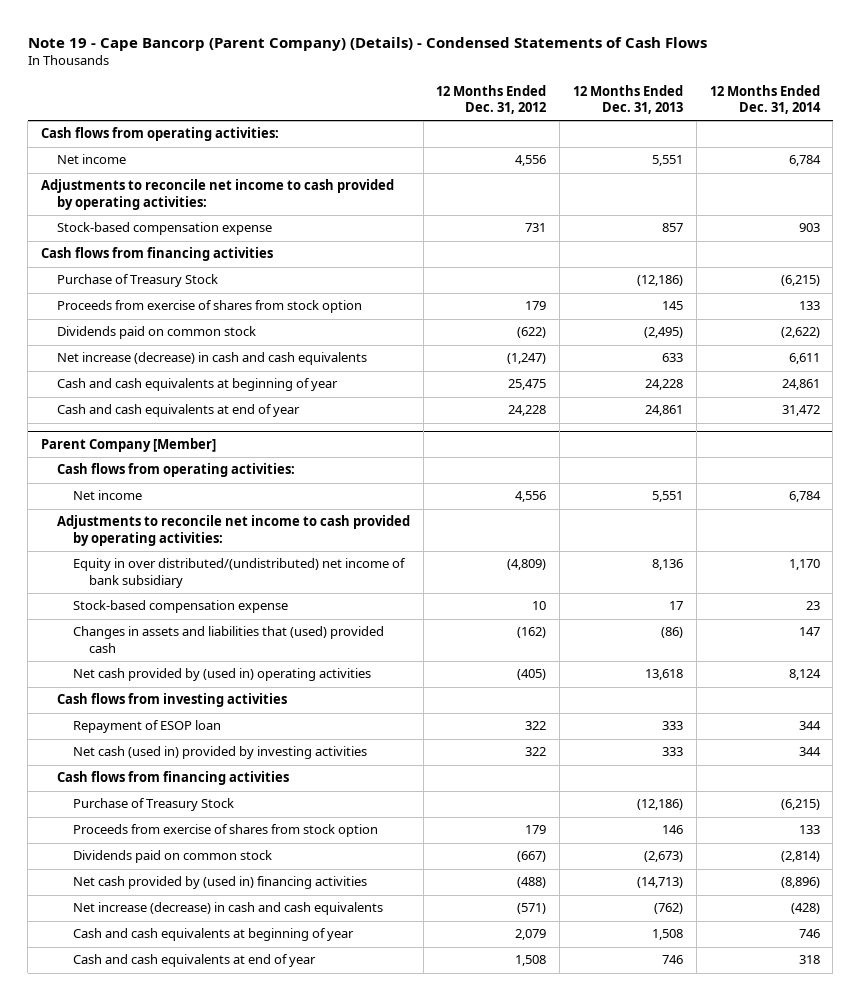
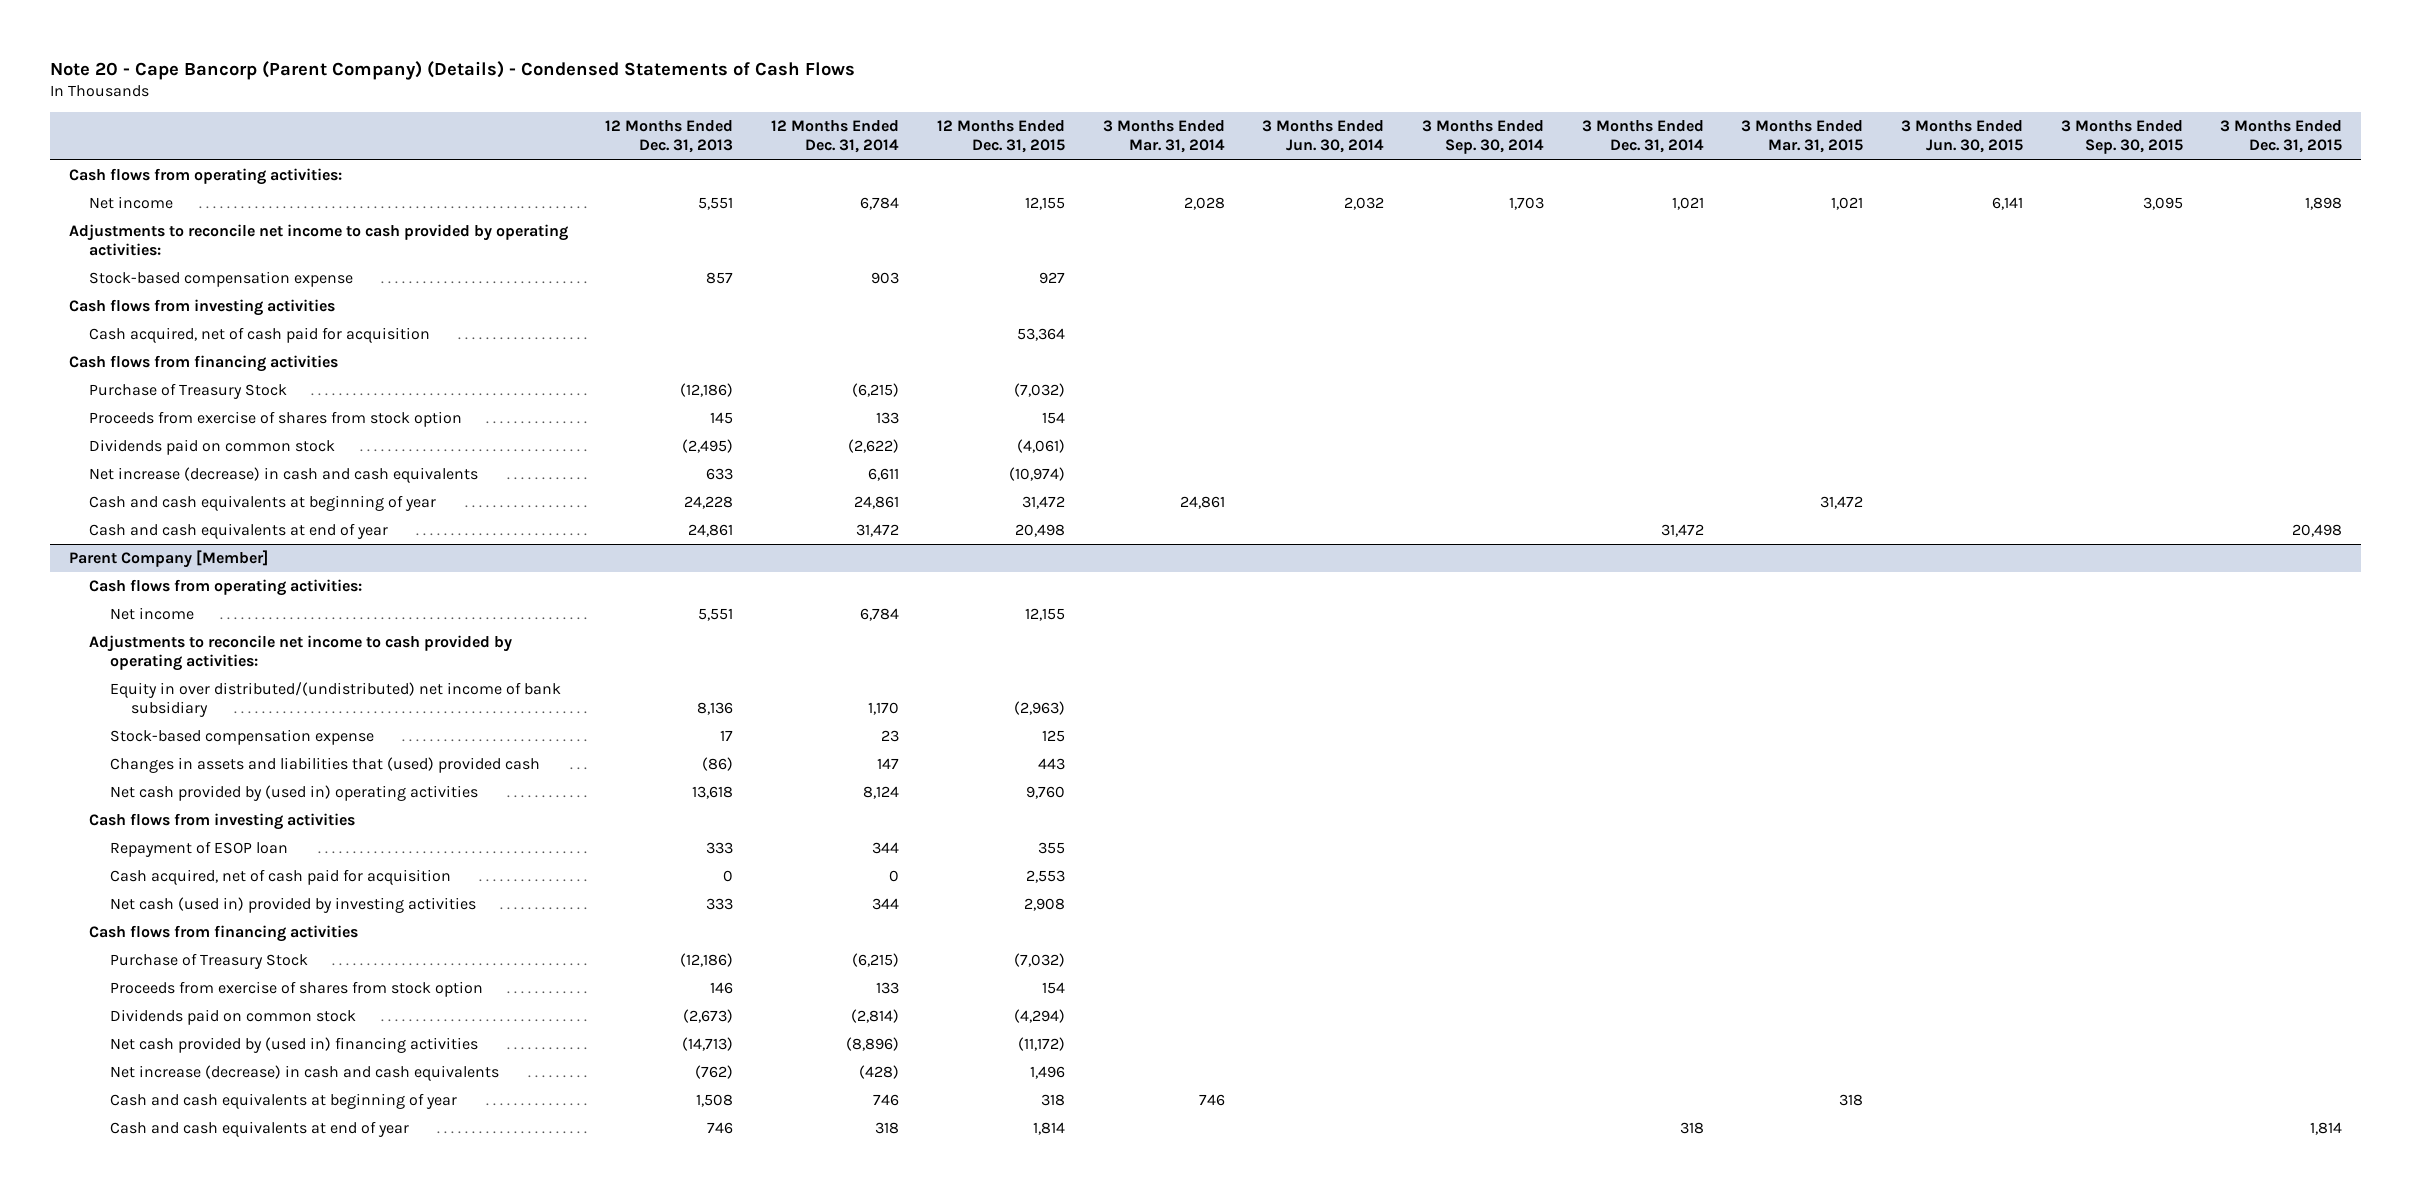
[27,36,707,51] Note 19 - Cape Bancorp (Parent Company) (Details) - Condensed Statements of Cash Flows -> [49,60,855,80] Note 20 - Cape Bancorp (Parent Company) (Details) - Condensed Statements of Cash Flows
[436,84,547,115] 12 Months Ended Dec. 31, 2012 -> none
none -> [936,120,1065,154] 12 Months Ended Dec. 31, 2015
none -> [1102,120,1225,154] 3 Months Ended Mar. 31, 2014
none -> [1262,120,1385,154] 3 Months Ended Jun. 30, 2014
none -> [1421,120,1544,155] 3 Months Ended Sep. 30, 2014
none -> [1581,120,1704,154] 3 Months Ended Dec. 31, 2014
none -> [1741,120,1864,154] 3 Months Ended Mar. 31, 2015
none -> [1901,120,2024,154] 3 Months Ended Jun. 30, 2015
none -> [2060,120,2183,155] 3 Months Ended Sep. 30, 2015
none -> [2220,120,2343,154] 3 Months Ended Dec. 31, 2015
none -> [68,299,335,317] Cash flows from investing activities
none -> [89,327,431,344] Cash acquired, net of cash paid for acquisition
none -> [109,869,451,886] Cash acquired, net of cash paid for acquisition

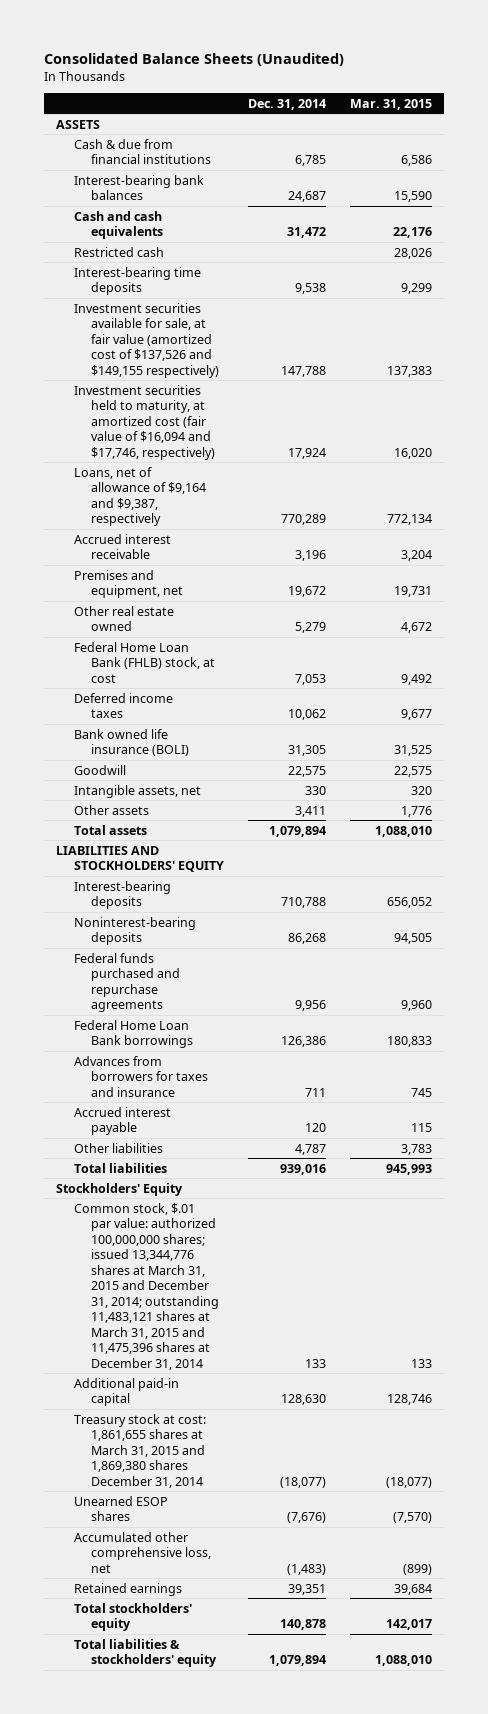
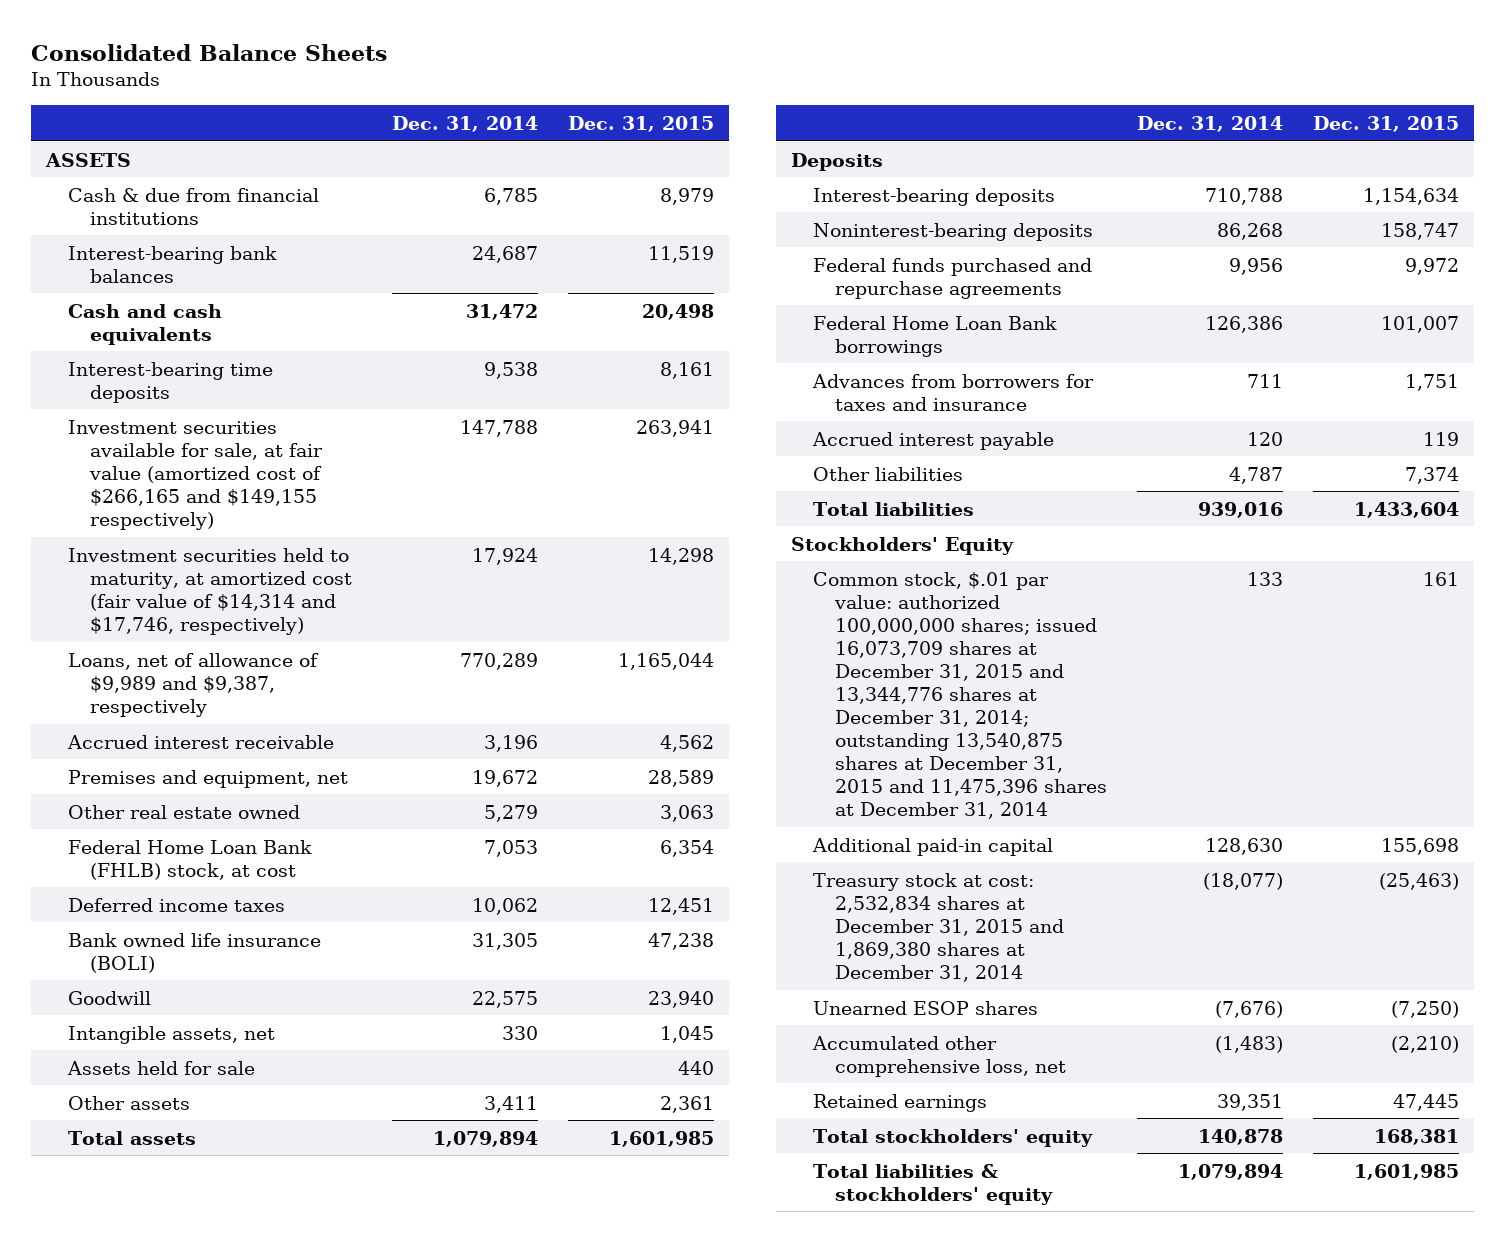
[43,52,344,66] Consolidated Balance Sheets (Unaudited) -> [31,43,388,61] Consolidated Balance Sheets
[349,98,432,110] Mar. 31, 2015 -> none
none -> [567,115,714,132] Dec. 31, 2015
[73,246,164,257] Restricted cash -> none
[73,302,220,378] Investment securities available for sale, at fair value (amortized cost of $137,526 and $149,155 respectively) -> [68,419,324,530] Investment securities available for sale, at fair value (amortized cost of $266,165 and $149,155 respectively)
[73,384,216,460] Investment securities held to maturity, at amortized cost (fair value of $16,094 and $17,746, respectively) -> [68,547,353,635] Investment securities held to maturity, at amortized cost (fair value of $14,314 and $17,746, respectively)
[73,466,207,527] Loans, net of allowance of $9,164 and $9,387, respectively -> [68,652,320,717] Loans, net of allowance of $9,989 and $9,387, respectively
none -> [67,1060,256,1075] Assets held for sale
[55,845,224,873] LIABILITIES AND STOCKHOLDERS' EQUITY -> none
none -> [791,152,884,171] Deposits
[73,1202,220,1370] Common stock, $.01 par value: authorized 100,000,000 shares; issued 13,344,776 shares at March 31, 2015 and December 31, 2014; outstanding 11,483,121 shares at March 31, 2015 and 11,475,396 shares at December 31, 2014 -> [813,571,1108,820] Common stock, $.01 par value: authorized 100,000,000 shares; issued 16,073,709 shares at December 31, 2015 and 13,344,776 shares at December 31, 2014; outstanding 13,540,875 shares at December 31, 2015 and 11,475,396 shares at December 31, 2014
[73,1413,206,1488] Treasury stock at cost: 1,861,655 shares at March 31, 2015 and 1,869,380 shares December 31, 2014 -> [813,872,1065,982] Treasury stock at cost: 2,532,834 shares at December 31, 2015 and 1,869,380 shares at December 31, 2014

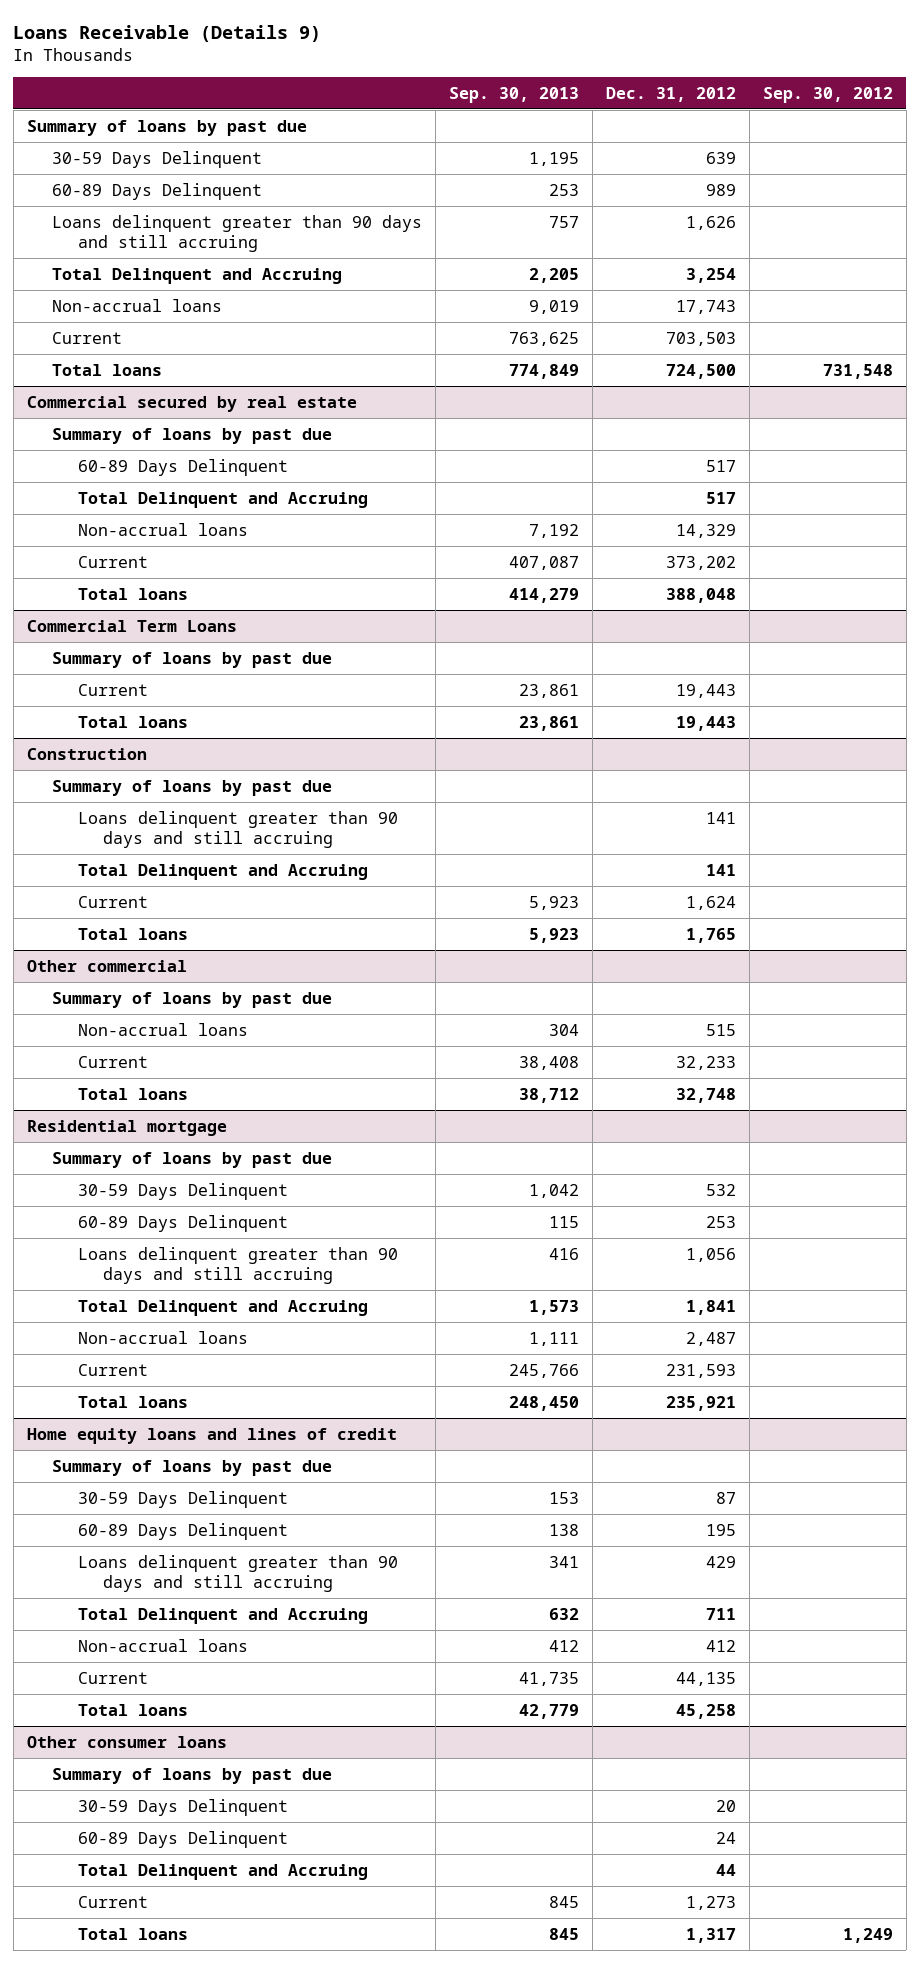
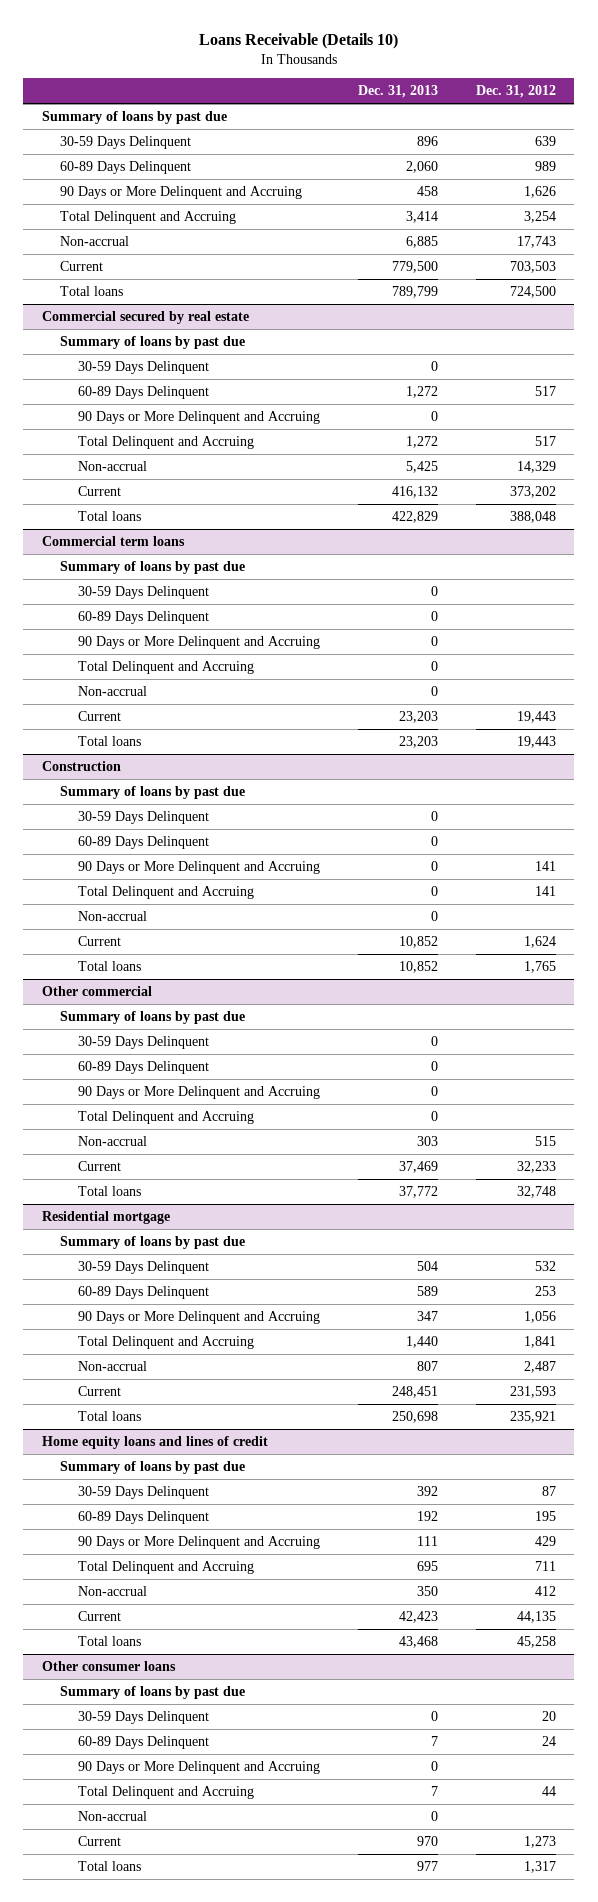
[13,24,322,42] Loans Receivable (Details 9) -> [198,32,398,49] Loans Receivable (Details 10)
[449,86,580,103] Sep. 30, 2013 -> none
[762,86,893,103] Sep. 30, 2012 -> none
none -> [357,85,438,99] Dec. 31, 2013
[52,214,423,253] Loans delinquent greater than 90 days and still accruing -> [60,186,303,200] 90 Days or More Delinquent and Accruing
[52,298,223,312] Non-accrual loans -> [60,236,130,247] Non-accrual
none -> [78,361,210,375] 30-59 Days Delinquent
none -> [78,411,321,425] 90 Days or More Delinquent and Accruing
[77,522,248,536] Non-accrual loans -> [78,461,148,472] Non-accrual
[26,619,237,632] Commercial Term Loans -> [42,536,186,547] Commercial term loans
none -> [78,586,210,600] 30-59 Days Delinquent
none -> [78,611,210,625] 60-89 Days Delinquent
none -> [78,636,321,650] 90 Days or More Delinquent and Accruing
none -> [78,661,255,675] Total Delinquent and Accruing
none -> [78,686,148,697] Non-accrual
none -> [78,811,210,825] 30-59 Days Delinquent
none -> [78,836,210,850] 60-89 Days Delinquent
[77,810,398,849] Loans delinquent greater than 90 days and still accruing -> [78,861,321,875] 90 Days or More Delinquent and Accruing
none -> [78,911,148,922] Non-accrual
none -> [78,1036,210,1050] 30-59 Days Delinquent
none -> [78,1061,210,1075] 60-89 Days Delinquent
none -> [78,1086,321,1100] 90 Days or More Delinquent and Accruing
none -> [78,1111,255,1125] Total Delinquent and Accruing
[77,1022,248,1036] Non-accrual loans -> [78,1136,148,1147] Non-accrual
[77,1246,398,1285] Loans delinquent greater than 90 days and still accruing -> [78,1311,321,1325] 90 Days or More Delinquent and Accruing
[77,1330,248,1344] Non-accrual loans -> [78,1361,148,1372] Non-accrual
[77,1554,398,1593] Loans delinquent greater than 90 days and still accruing -> [78,1536,321,1550] 90 Days or More Delinquent and Accruing
[77,1638,248,1652] Non-accrual loans -> [78,1586,148,1597] Non-accrual
none -> [78,1761,321,1775] 90 Days or More Delinquent and Accruing
none -> [78,1811,148,1822] Non-accrual

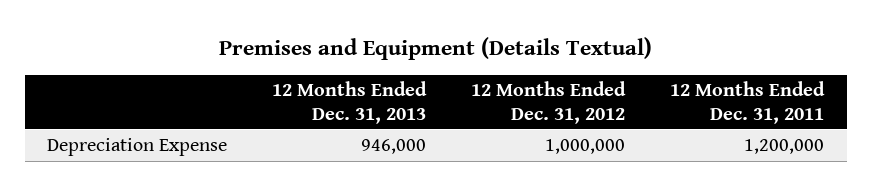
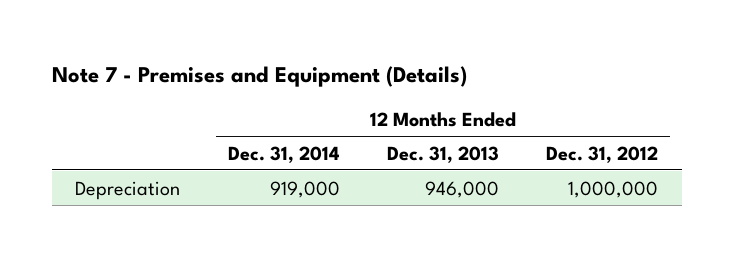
[218,37,652,61] Premises and Equipment (Details Textual) -> [51,66,467,88] Note 7 - Premises and Equipment (Details)
[670,80,826,124] 12 Months Ended Dec. 31, 2011 -> none
none -> [227,145,340,163] Dec. 31, 2014
[47,138,228,157] Depreciation Expense -> [75,180,181,200] Depreciation

